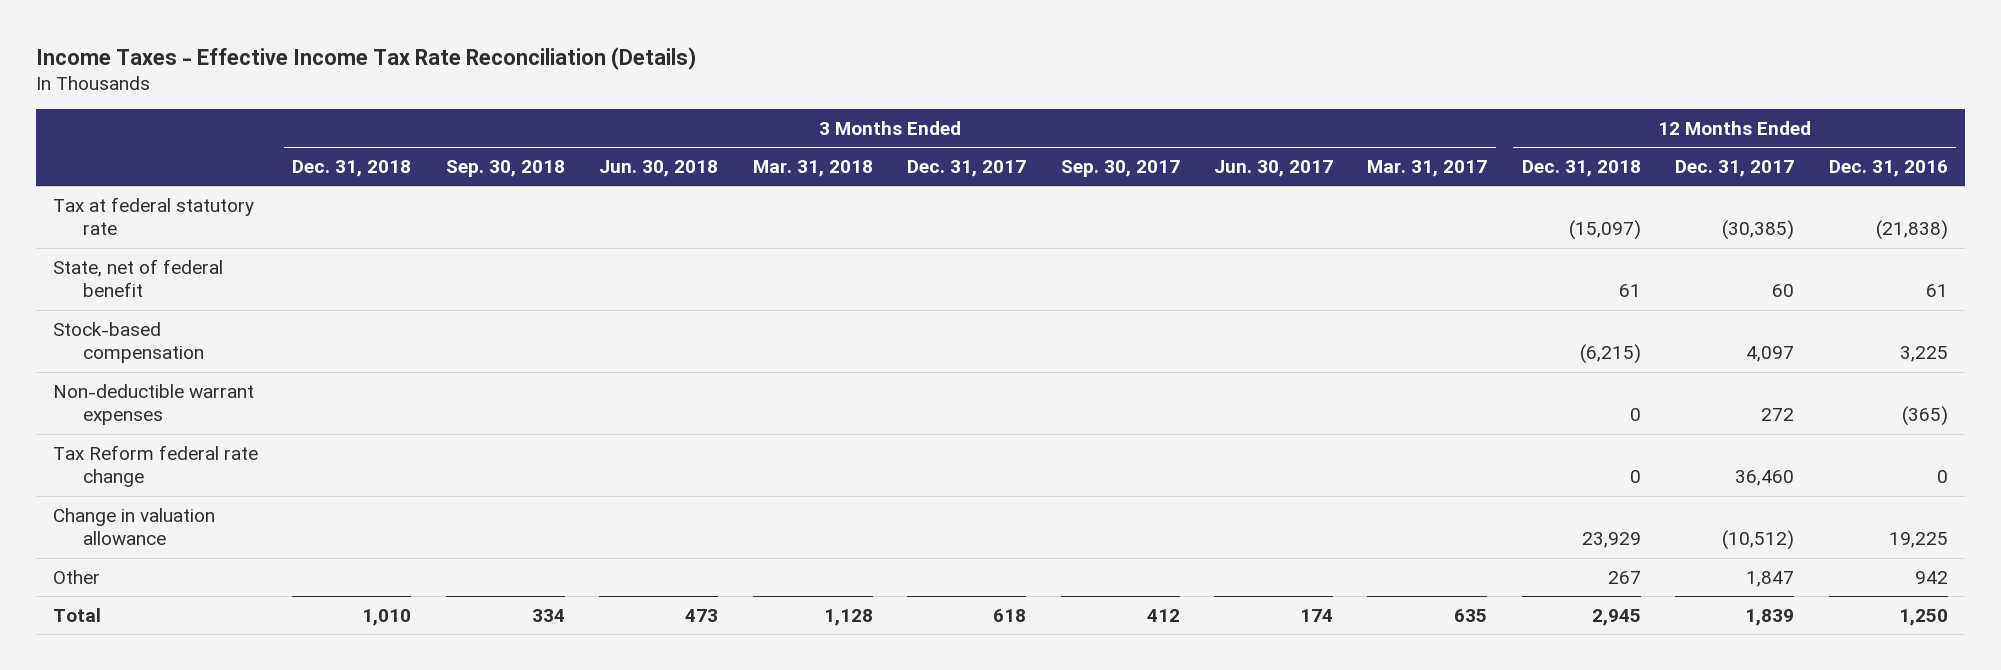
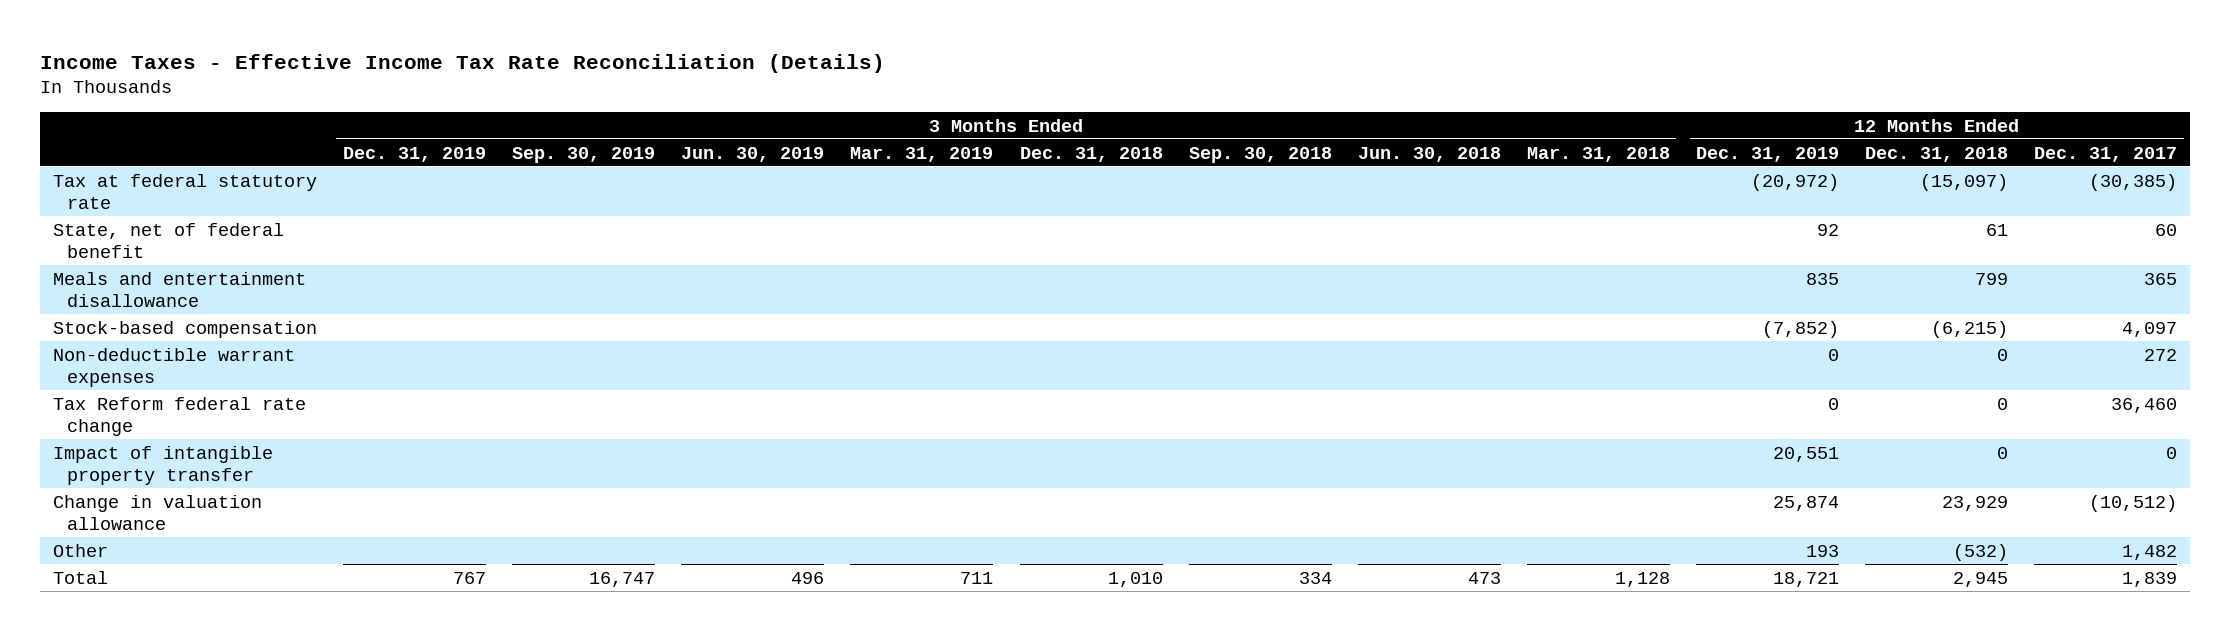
[907,160,1027,178] Dec. 31, 2017 -> none
[1060,160,1180,178] Sep. 30, 2017 -> none
[1213,160,1333,178] Jun. 30, 2017 -> none
[1367,160,1488,178] Mar. 31, 2017 -> none
[1828,160,1948,178] Dec. 31, 2016 -> none
none -> [343,146,487,162] Dec. 31, 2019
none -> [512,146,656,163] Sep. 30, 2019
none -> [681,146,825,162] Jun. 30, 2019
none -> [850,146,994,162] Mar. 31, 2019
none -> [1696,146,1840,162] Dec. 31, 2019
none -> [52,271,306,307] Meals and entertainment disallowance
none -> [52,445,273,485] Impact of intangible property transfer
[1607,570,1641,584] 267 -> [1953,543,2009,561] (532)
[1746,570,1795,587] 1,847 -> [2122,544,2178,560] 1,482

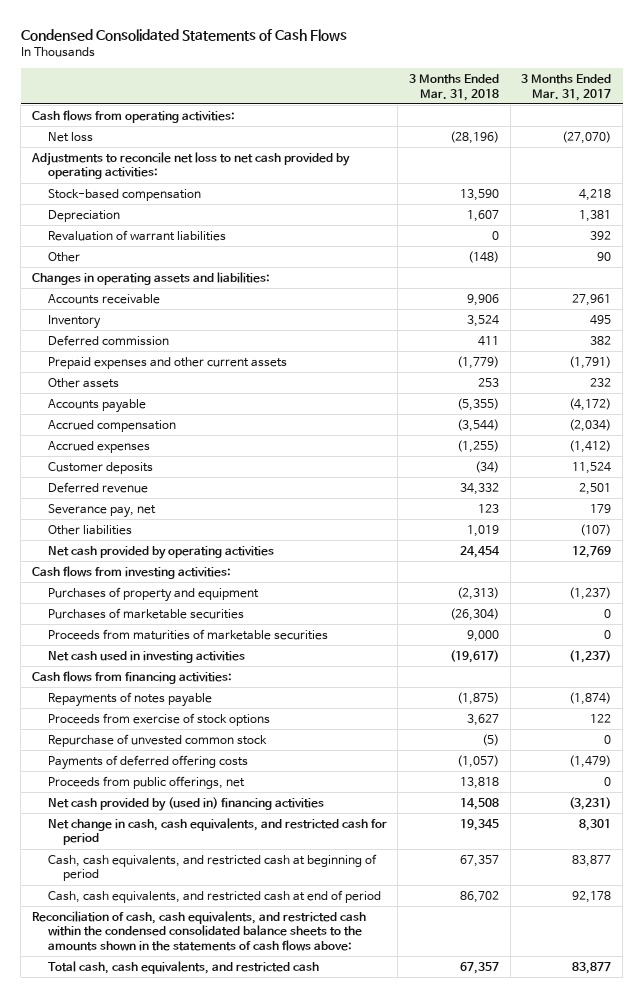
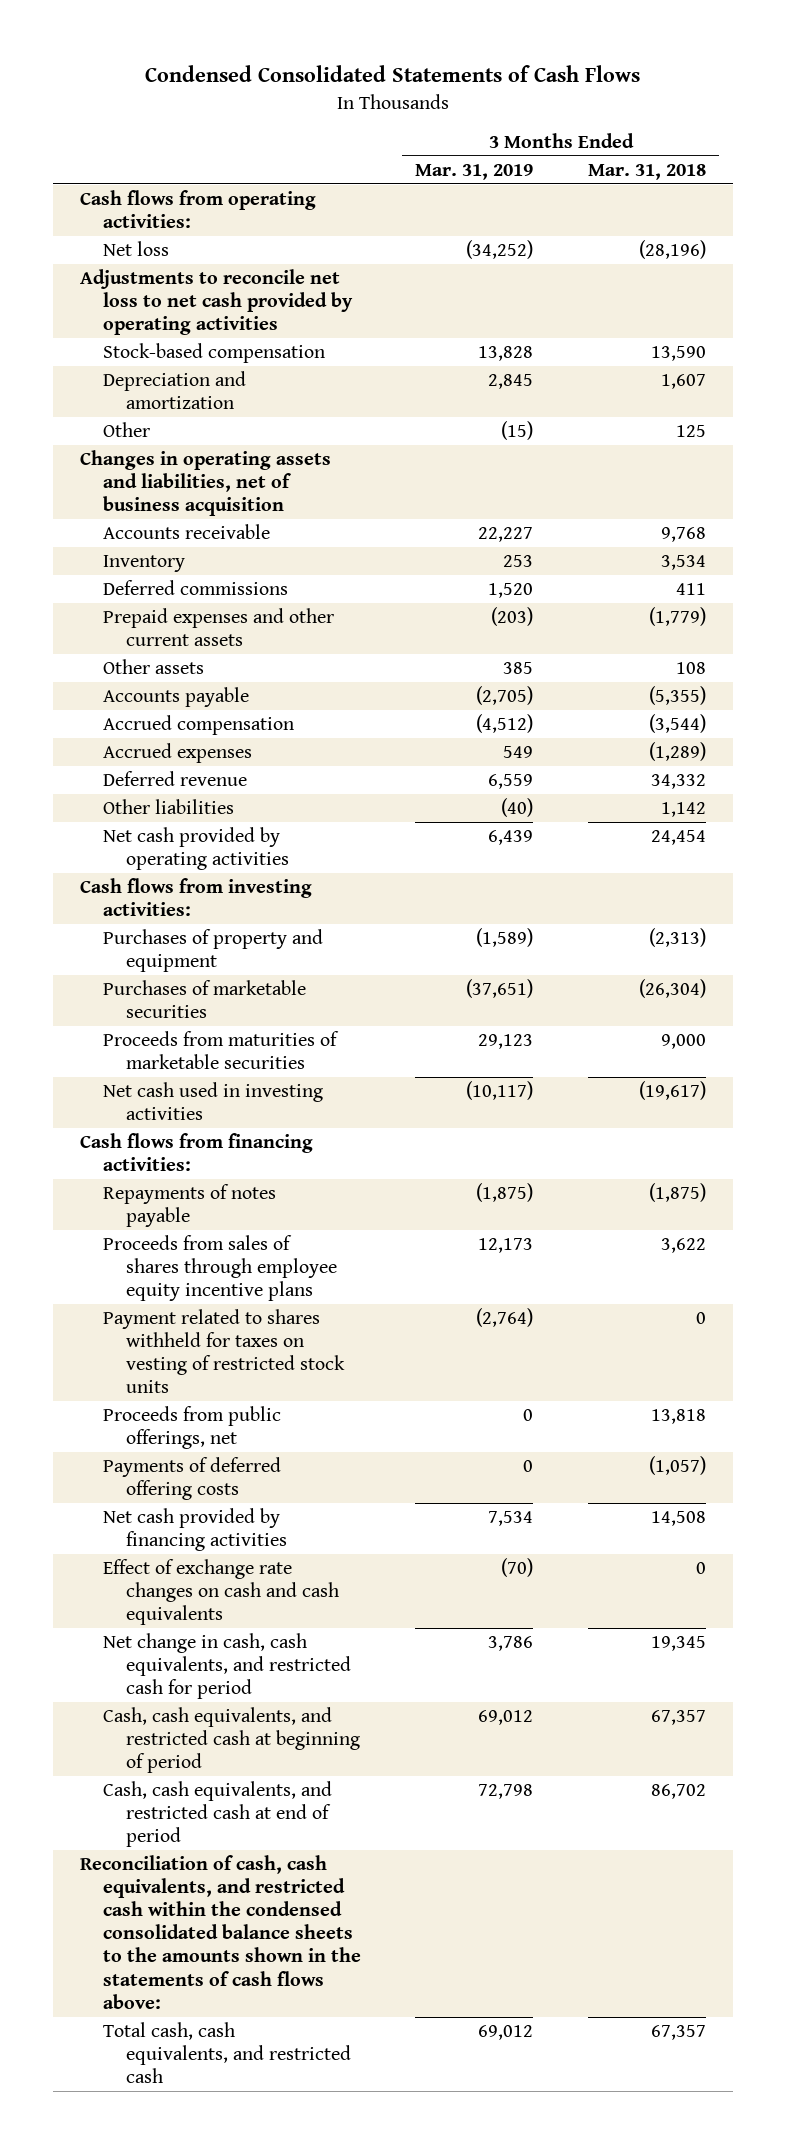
[521,74,612,101] 3 Months Ended Mar. 31, 2017 -> none
none -> [415,163,534,180] Mar. 31, 2019
[31,151,351,180] Adjustments to reconcile net loss to net cash provided by operating activities: -> [79,269,354,336] Adjustments to reconcile net loss to net cash provided by operating activities
[47,229,226,241] Revaluation of warrant liabilities -> none
[47,209,120,222] Depreciation -> [103,371,247,410] Depreciation and amortization
[468,250,500,263] (148) -> [675,425,706,438] 125
[32,271,271,285] Changes in operating assets and liabilities: -> [79,450,331,517] Changes in operating assets and liabilities, net of business acquisition
[467,293,500,306] 9,906 -> [660,527,706,543] 9,768
[467,314,500,327] 3,524 -> [660,555,706,571] 3,534
[47,334,169,346] Deferred commission -> [103,580,289,596] Deferred commissions
[478,377,500,387] 253 -> [675,662,706,675] 108
[47,461,153,474] Customer deposits -> none
[457,439,500,453] (1,255) -> [648,742,706,762] (1,289)
[47,503,156,518] Severance pay, net -> none
[467,524,500,537] 1,019 -> [660,802,706,818] 1,142
[47,712,270,726] Proceeds from exercise of stock options -> none
[47,733,267,747] Repurchase of unvested common stock -> none
none -> [103,1235,338,1302] Proceeds from sales of shares through employee equity incentive plans
none -> [103,1309,346,1394] Payment related to shares withheld for taxes on vesting of restricted stock units
[47,754,248,770] Payments of deferred offering costs -> [103,1457,282,1501] Payments of deferred offering costs
[47,796,324,811] Net cash provided by (used in) financing activities -> [103,1508,288,1552] Net cash provided by financing activities
none -> [103,1559,340,1626] Effect of exchange rate changes on cash and cash equivalents

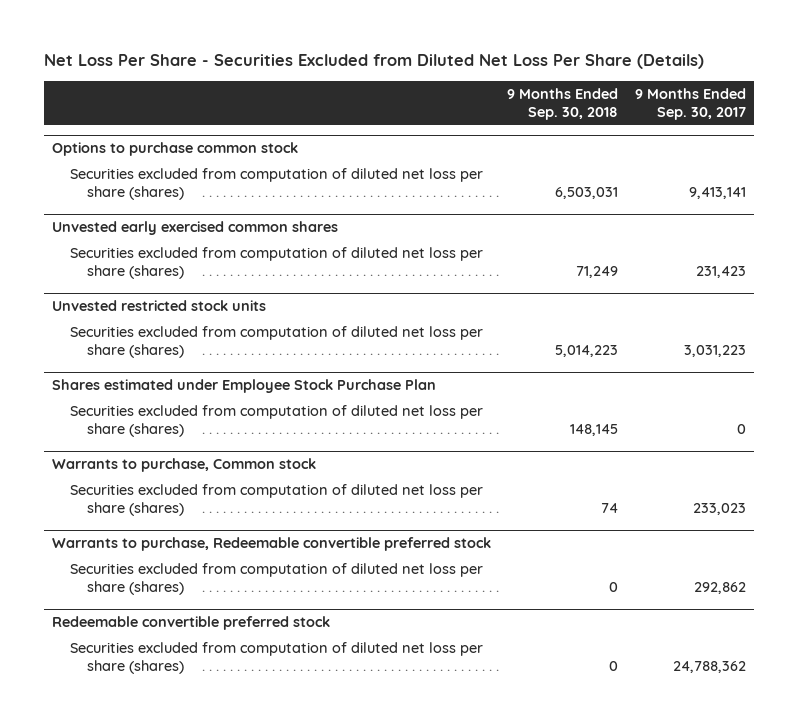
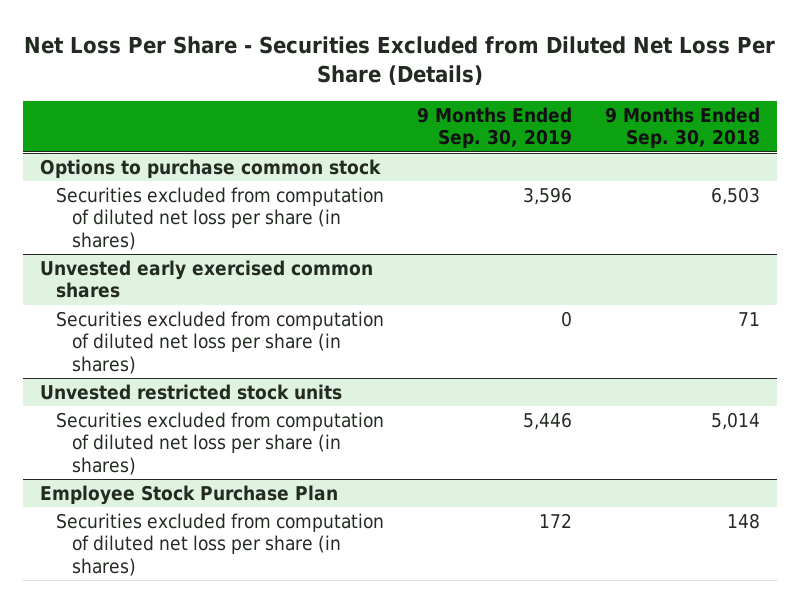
[634,87,746,120] 9 Months Ended Sep. 30, 2017 -> none
none -> [417,106,573,149] 9 Months Ended Sep. 30, 2019
[69,167,483,201] Securities excluded from computation of diluted net loss per share (shares) -> [56,186,385,250] Securities excluded from computation of diluted net loss per share (in shares)
[555,187,619,200] 6,503,031 -> [711,186,761,205] 6,503
[69,246,483,280] Securities excluded from computation of diluted net loss per share (shares) -> [56,310,385,374] Securities excluded from computation of diluted net loss per share (in shares)
[576,266,619,279] 71,249 -> [738,311,761,326] 71
[52,458,317,473] Warrants to purchase, Common stock -> none
[69,483,483,517] Securities excluded from computation of diluted net loss per share (shares) -> none
[52,537,492,552] Warrants to purchase, Redeemable convertible preferred stock -> none
[69,562,483,596] Securities excluded from computation of diluted net loss per share (shares) -> none
[52,616,331,631] Redeemable convertible preferred stock -> none
[69,641,483,675] Securities excluded from computation of diluted net loss per share (shares) -> none
[69,325,483,359] Securities excluded from computation of diluted net loss per share (shares) -> [56,411,385,475] Securities excluded from computation of diluted net loss per share (in shares)
[555,345,619,358] 5,014,223 -> [711,411,761,430] 5,014
[52,379,437,394] Shares estimated under Employee Stock Purchase Plan -> [39,484,338,505] Employee Stock Purchase Plan
[69,404,483,438] Securities excluded from computation of diluted net loss per share (shares) -> [56,512,385,576] Securities excluded from computation of diluted net loss per share (in shares)
[570,424,619,437] 148,145 -> [727,512,761,529] 148

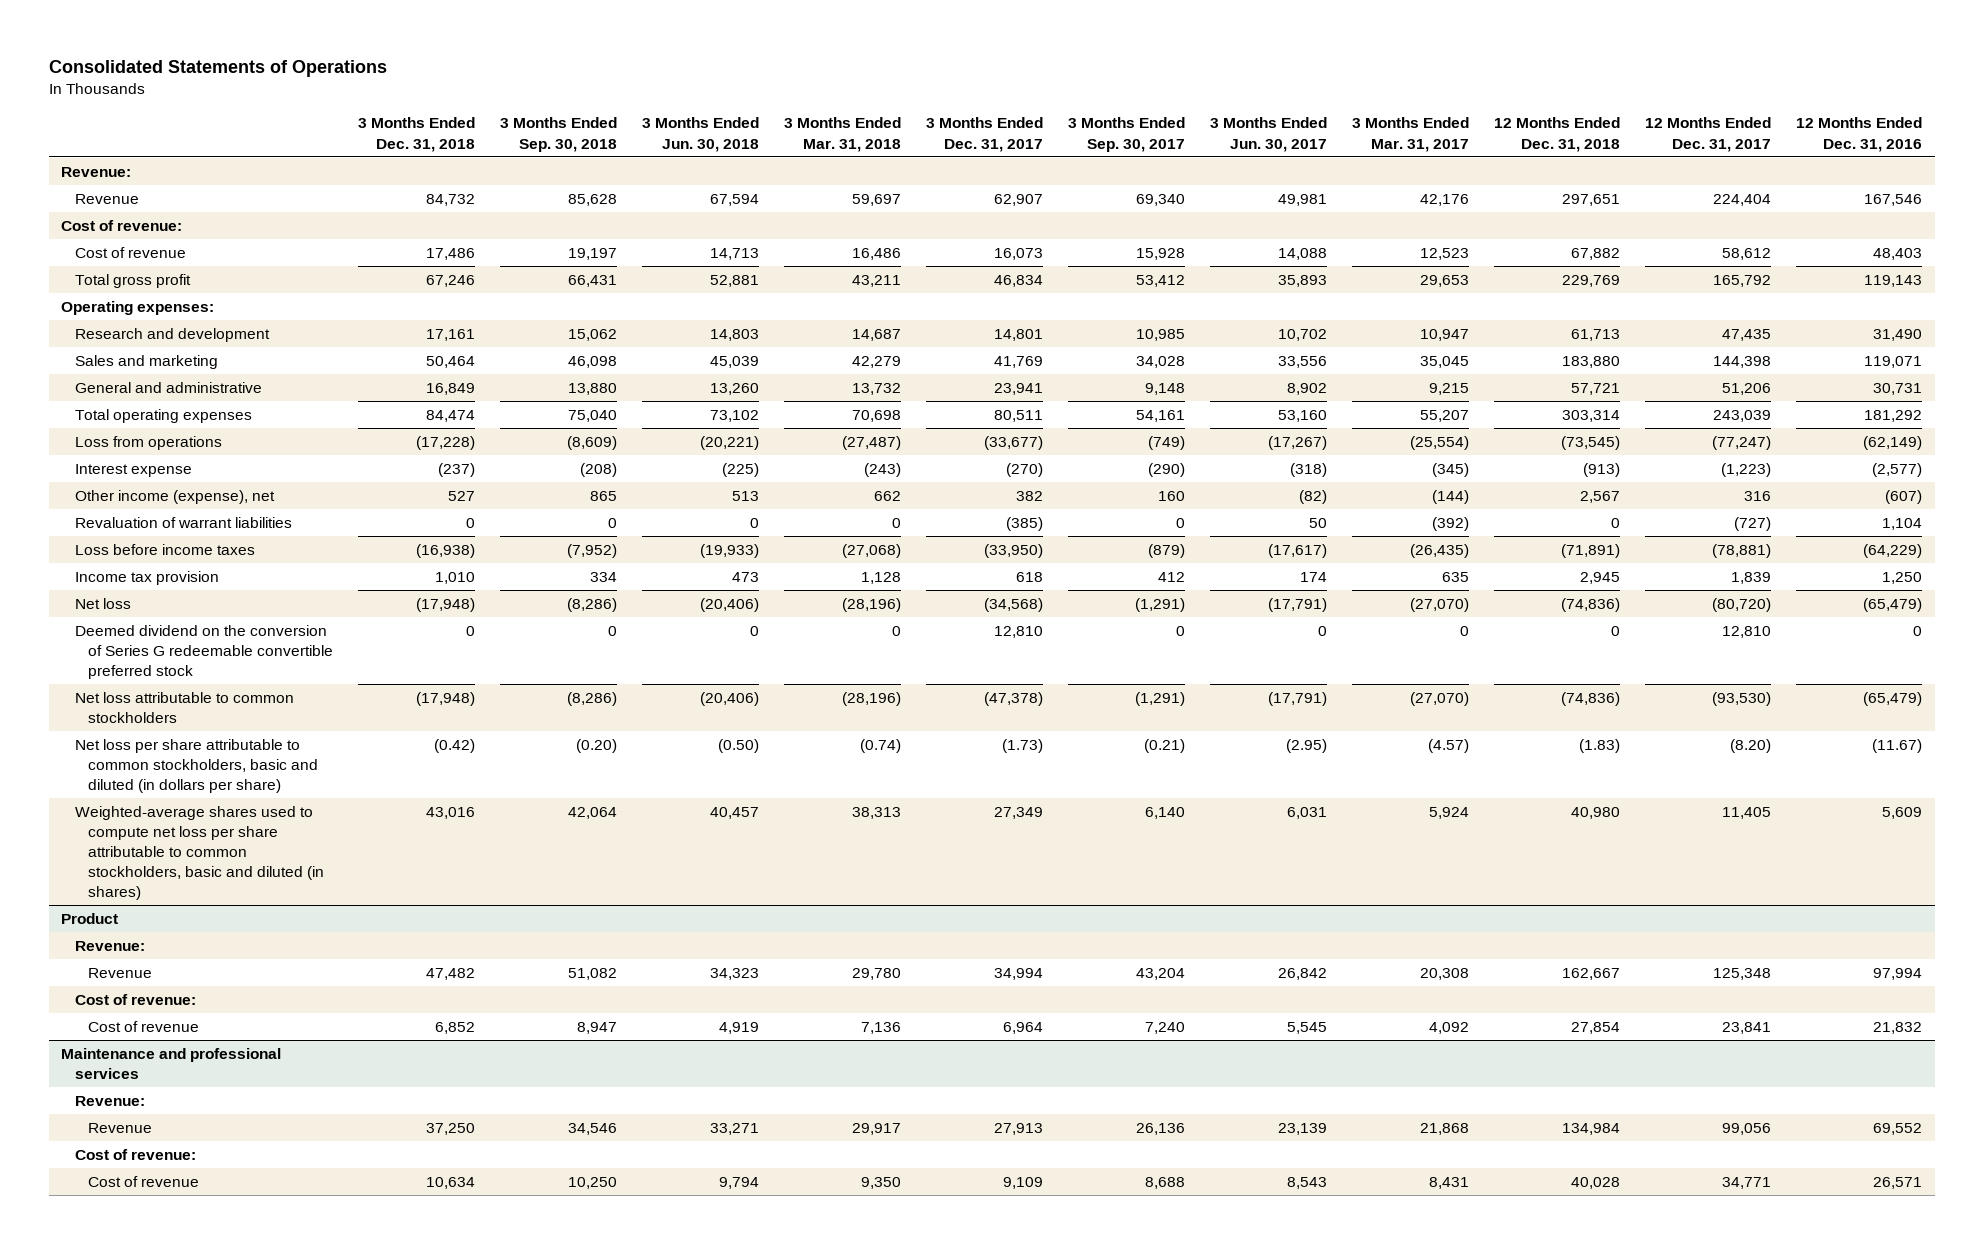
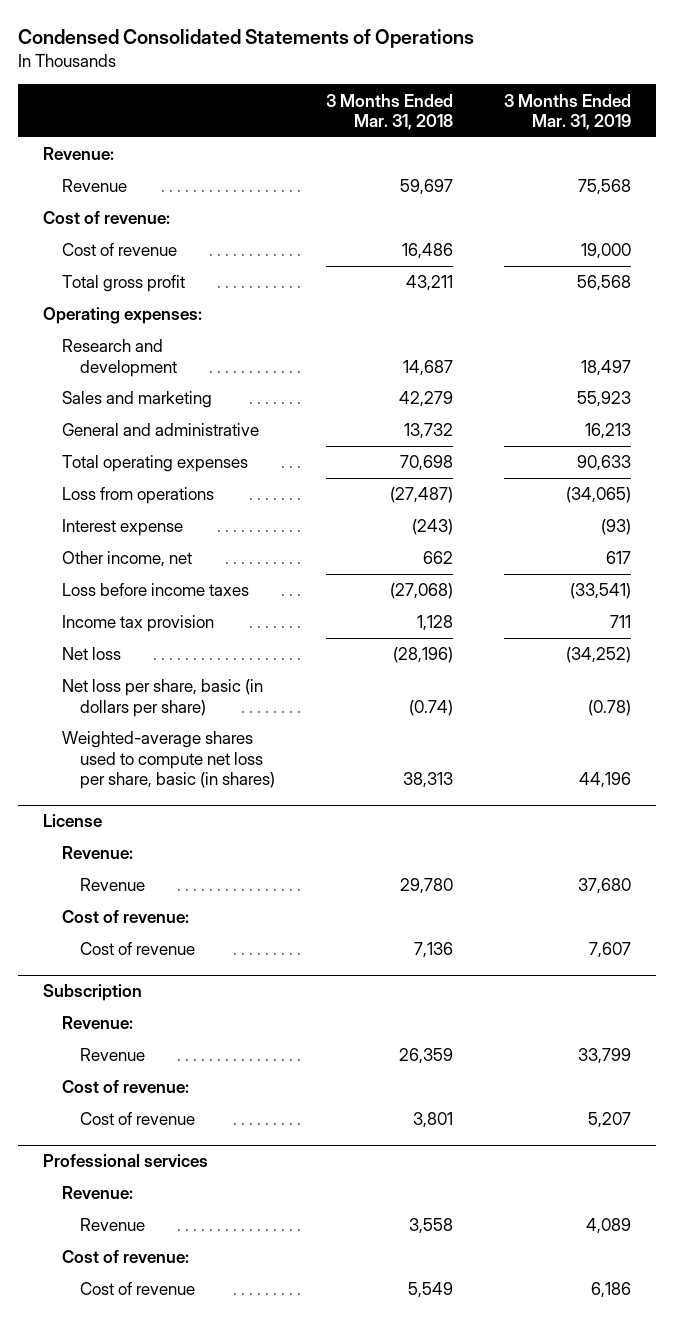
[48,60,387,78] Consolidated Statements of Operations -> [17,29,474,49] Condensed Consolidated Statements of Operations
[358,117,476,152] 3 Months Ended Dec. 31, 2018 -> none
[500,117,618,152] 3 Months Ended Sep. 30, 2018 -> none
[642,117,760,152] 3 Months Ended Jun. 30, 2018 -> none
[926,117,1044,152] 3 Months Ended Dec. 31, 2017 -> none
[1068,117,1186,152] 3 Months Ended Sep. 30, 2017 -> none
[1210,117,1328,152] 3 Months Ended Jun. 30, 2017 -> none
[1352,117,1470,152] 3 Months Ended Mar. 31, 2017 -> none
[1494,117,1621,152] 12 Months Ended Dec. 31, 2018 -> none
[1645,117,1772,152] 12 Months Ended Dec. 31, 2017 -> none
[1796,117,1923,152] 12 Months Ended Dec. 31, 2016 -> none
none -> [503,93,631,130] 3 Months Ended Mar. 31, 2019
[74,516,292,528] Revaluation of warrant liabilities -> none
[74,489,275,504] Other income (expense), net -> [61,551,192,568] Other income, net
[74,624,334,680] Deemed dividend on the conversion of Series G redeemable convertible preferred stock -> none
[74,691,294,723] Net loss attributable to common stockholders -> none
[61,912,119,924] Product -> none
[74,738,319,794] Net loss per share attributable to common stockholders, basic and diluted (in dollars per share) -> [61,679,263,717] Net loss per share, basic (in dollars per share)
[74,805,325,901] Weighted-average shares used to compute net loss per share attributable to common stockholders, basic and diluted (in shares) -> [61,731,276,789] Weighted-average shares used to compute net loss per share, basic (in shares)
none -> [43,814,103,828] License
[61,1047,282,1079] Maintenance and professional services -> none
none -> [43,984,143,1002] Subscription
[852,1122,902,1135] 29,917 -> [399,1048,454,1065] 26,359
[861,1176,902,1189] 9,350 -> [413,1112,454,1129] 3,801
none -> [43,1154,209,1168] Professional services
none -> [61,1186,133,1200] Revenue:
none -> [80,1218,146,1232] Revenue
none -> [61,1250,189,1264] Cost of revenue:
none -> [80,1282,196,1296] Cost of revenue

